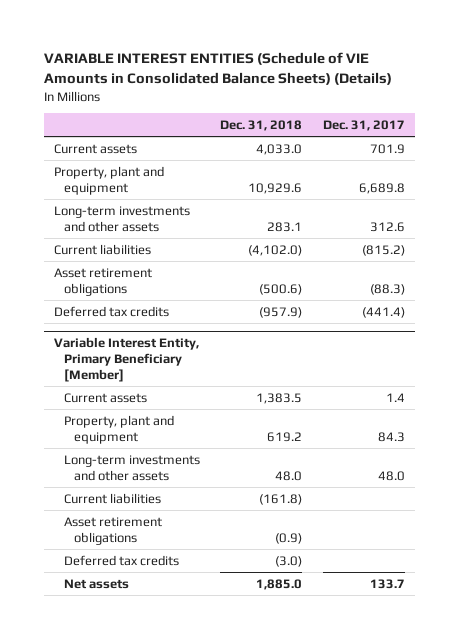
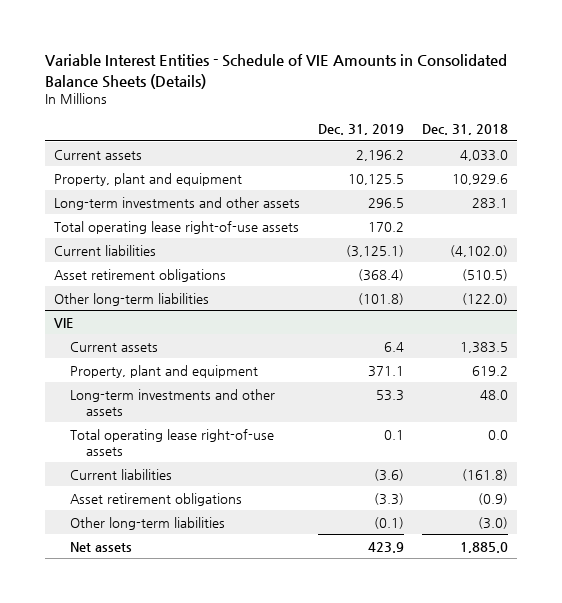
[43,52,392,86] VARIABLE INTEREST ENTITIES (Schedule of VIE Amounts in Consolidated Balance Sheets) (Details) -> [44,54,507,89] Variable Interest Entities - Schedule of VIE Amounts in Consolidated Balance Sheets (Details)
[322,119,405,131] Dec. 31, 2017 -> none
none -> [318,124,405,136] Dec. 31, 2019
none -> [53,220,299,234] Total operating lease right-of-use assets
[53,305,169,317] Deferred tax credits -> none
[259,283,303,295] (500.6) -> [462,268,509,281] (510.5)
none -> [53,292,209,306] Other long-term liabilities
[53,336,199,382] Variable Interest Entity, Primary Beneficiary [Member] -> [53,317,73,328] VIE
none -> [70,428,275,457] Total operating lease right-of-use assets
[63,554,179,566] Deferred tax credits -> none
none -> [70,516,226,530] Other long-term liabilities

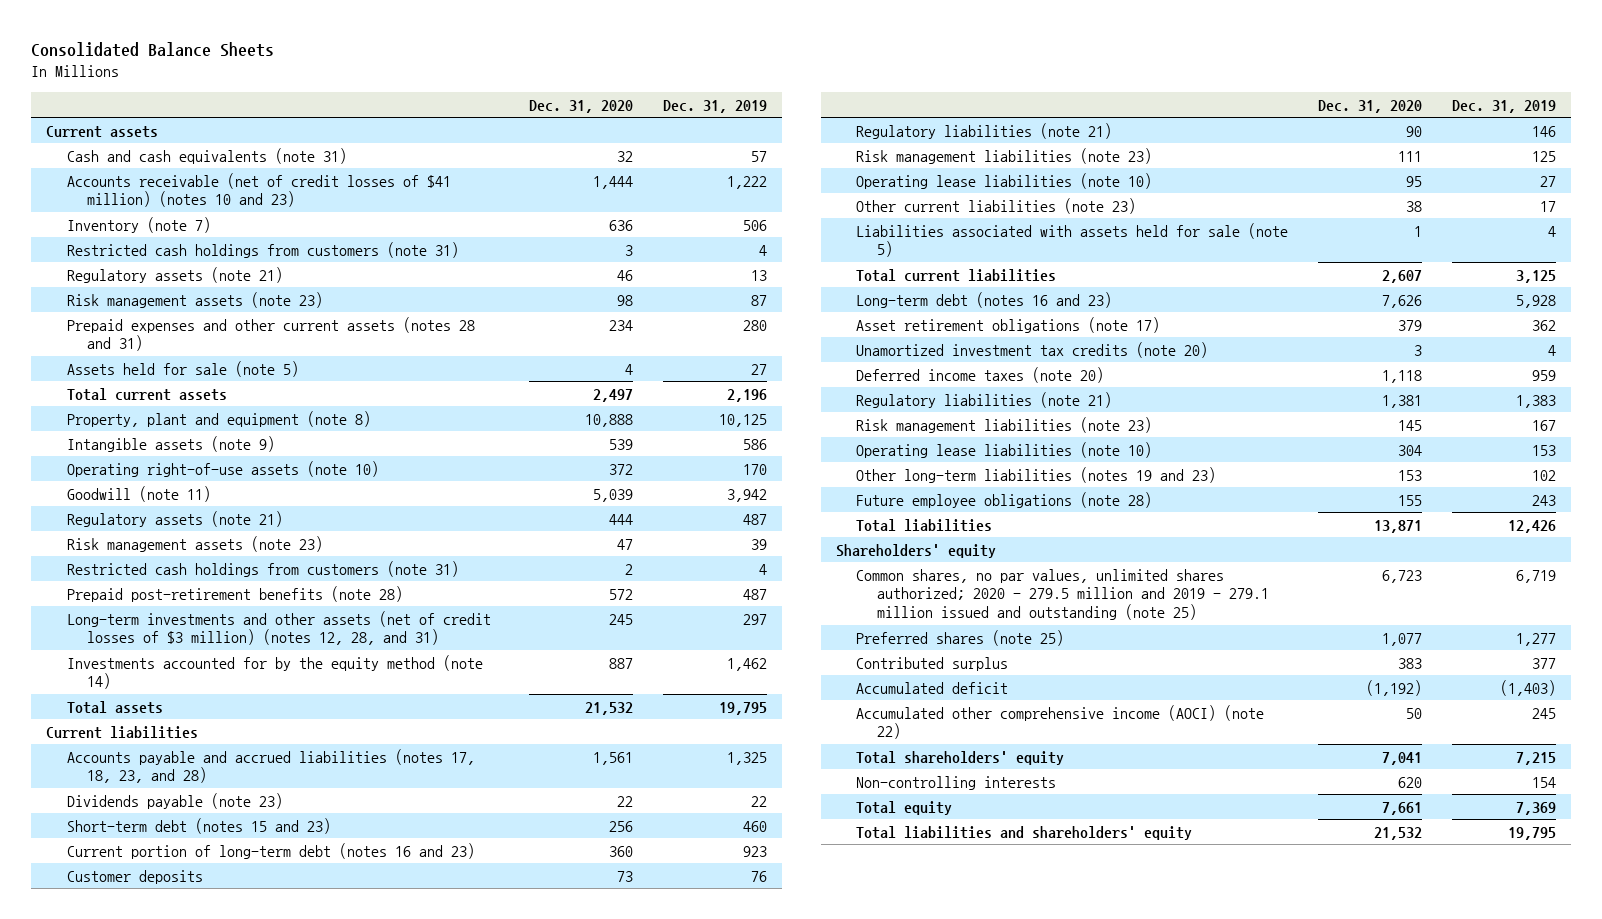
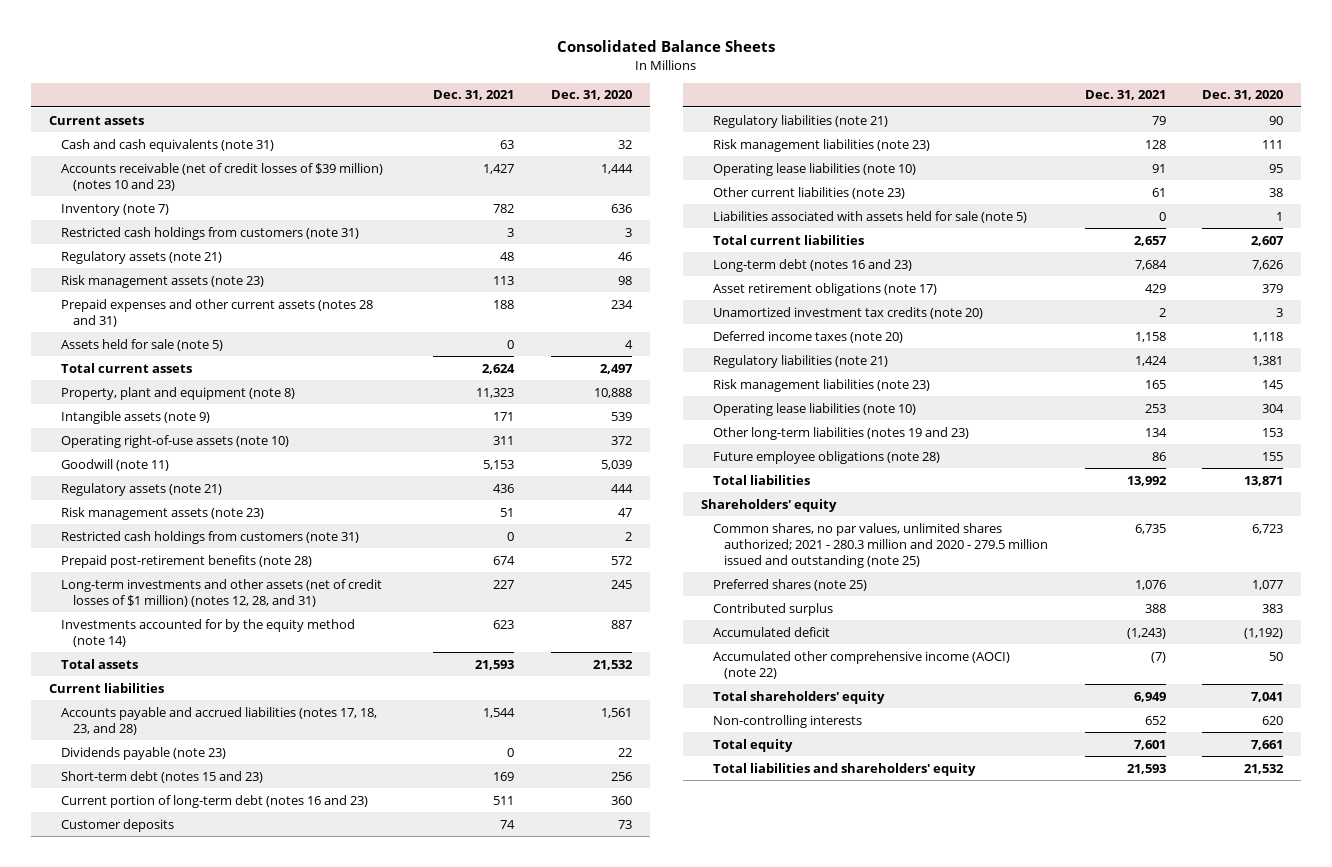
[662,99,767,113] Dec. 31, 2019 -> none
none -> [433,90,515,101] Dec. 31, 2021
[66,172,451,208] Accounts receivable (net of credit losses of $41 million) (notes 10 and 23) -> [61,162,384,191] Accounts receivable (net of credit losses of $39 million) (notes 10 and 23)
[66,610,491,646] Long-term investments and other assets (net of credit losses of $3 million) (notes 12, 28, and 31) -> [61,578,383,607] Long-term investments and other assets (net of credit losses of $1 million) (notes 12, 28, and 31)
[856,568,1270,620] Common shares, no par values, unlimited shares authorized; 2020 - 279.5 million and 2019 - 279.1 million issued and outstanding (note 25) -> [712,522,1049,569] Common shares, no par values, unlimited shares authorized; 2021 - 280.3 million and 2020 - 279.5 million issued and outstanding (note 25)

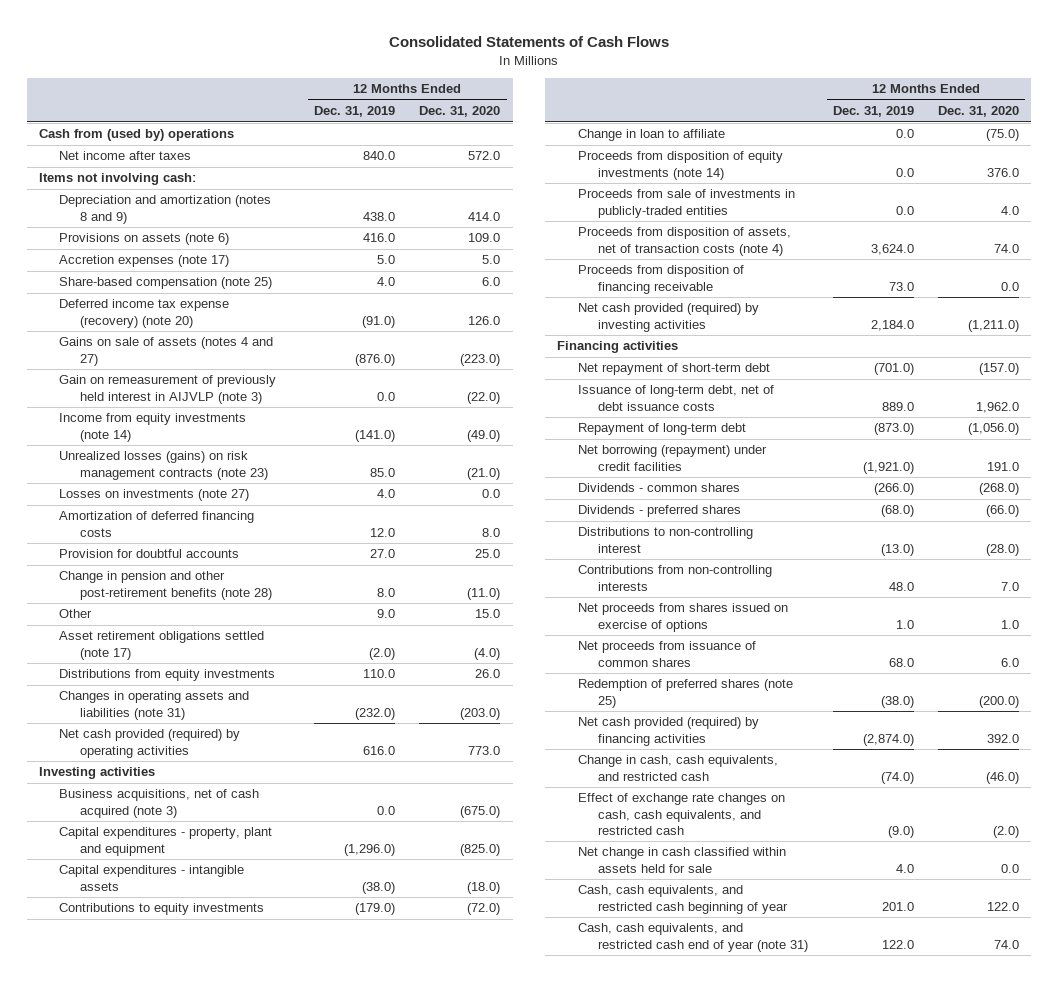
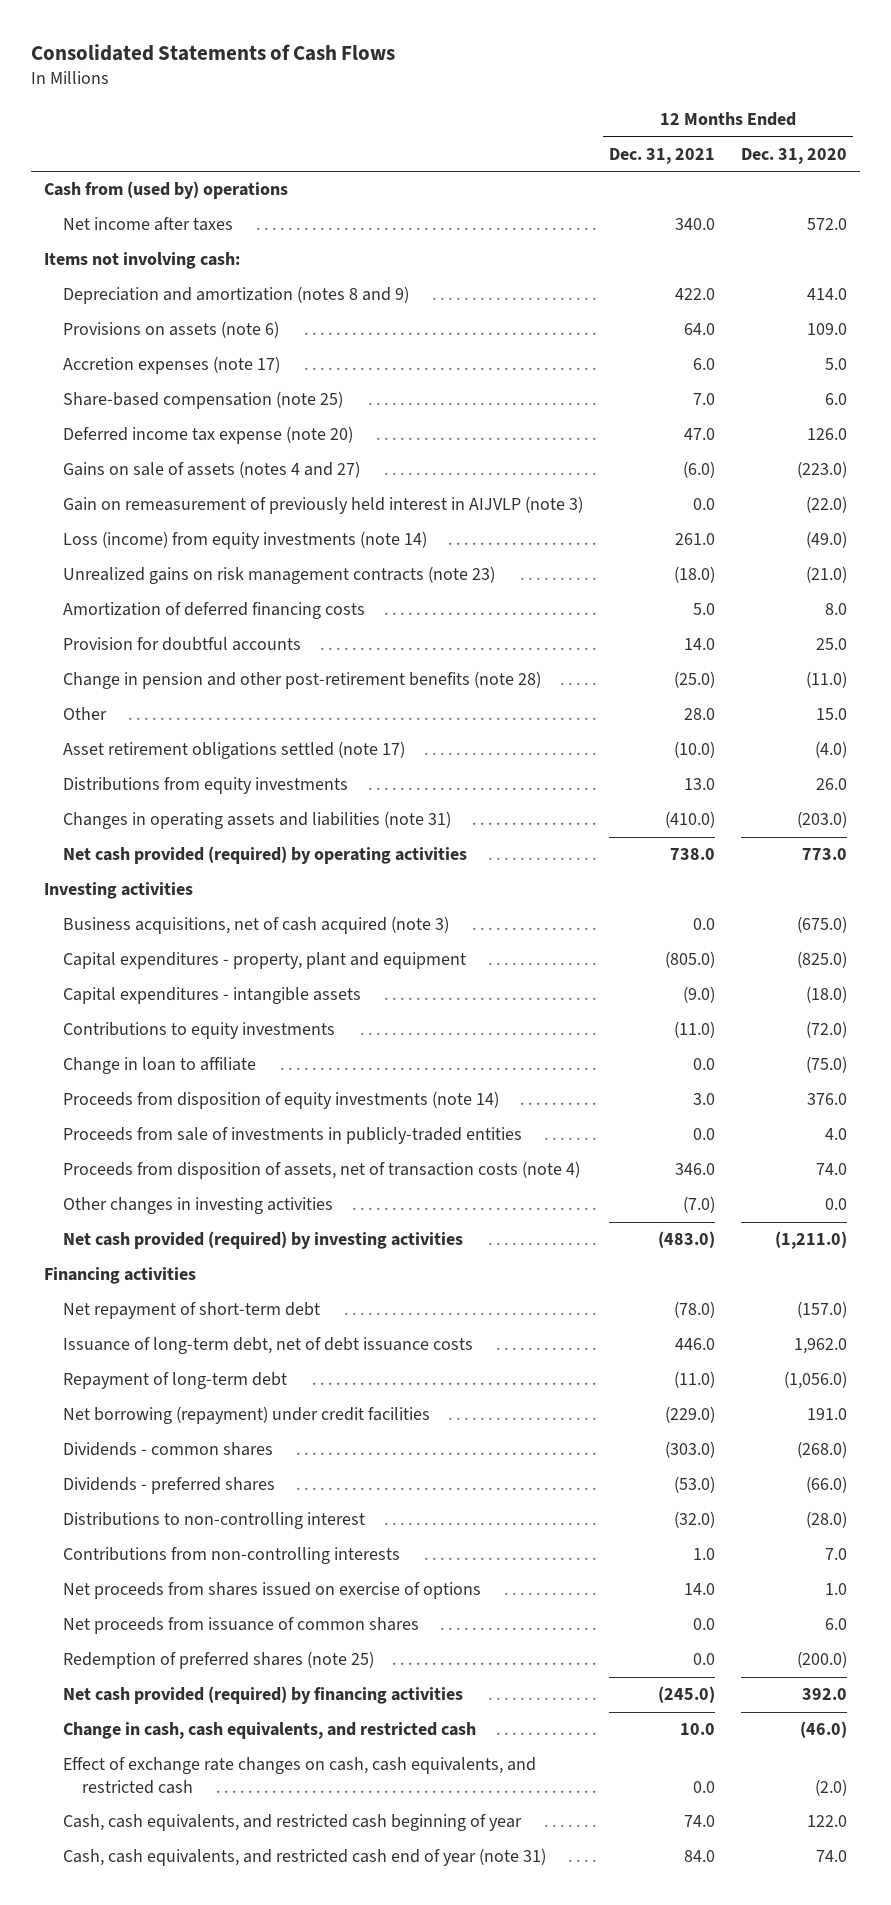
[314,106,396,118] Dec. 31, 2019 -> none
none -> [609,147,716,164] Dec. 31, 2021
[59,299,230,328] Deferred income tax expense (recovery) (note 20) -> [63,426,354,445] Deferred income tax expense (note 20)
[59,489,250,502] Losses on investments (note 27) -> none
[59,413,247,442] Income from equity investments (note 14) -> [63,531,428,550] Loss (income) from equity investments (note 14)
[59,451,268,480] Unrealized losses (gains) on risk management contracts (note 23) -> [63,566,496,585] Unrealized gains on risk management contracts (note 23)
[577,265,744,294] Proceeds from disposition of financing receivable -> none
none -> [63,1197,334,1215] Other changes in investing activities
[577,847,786,873] Net change in cash classified within assets held for sale -> none

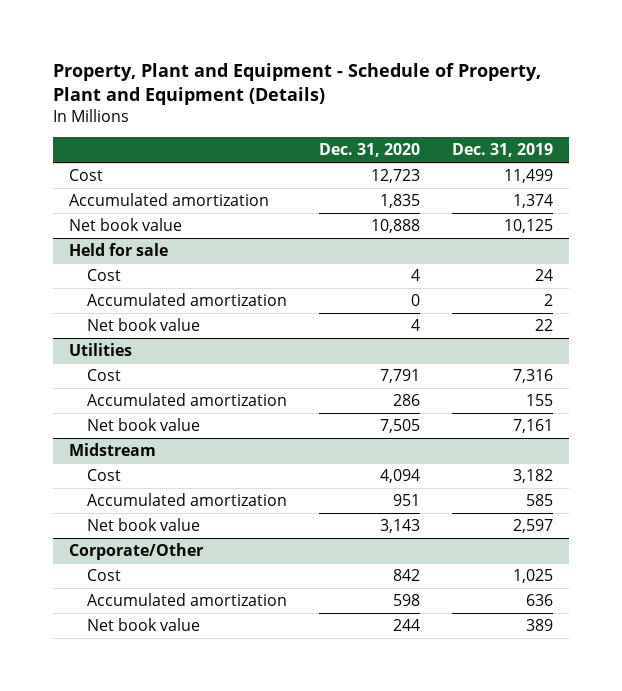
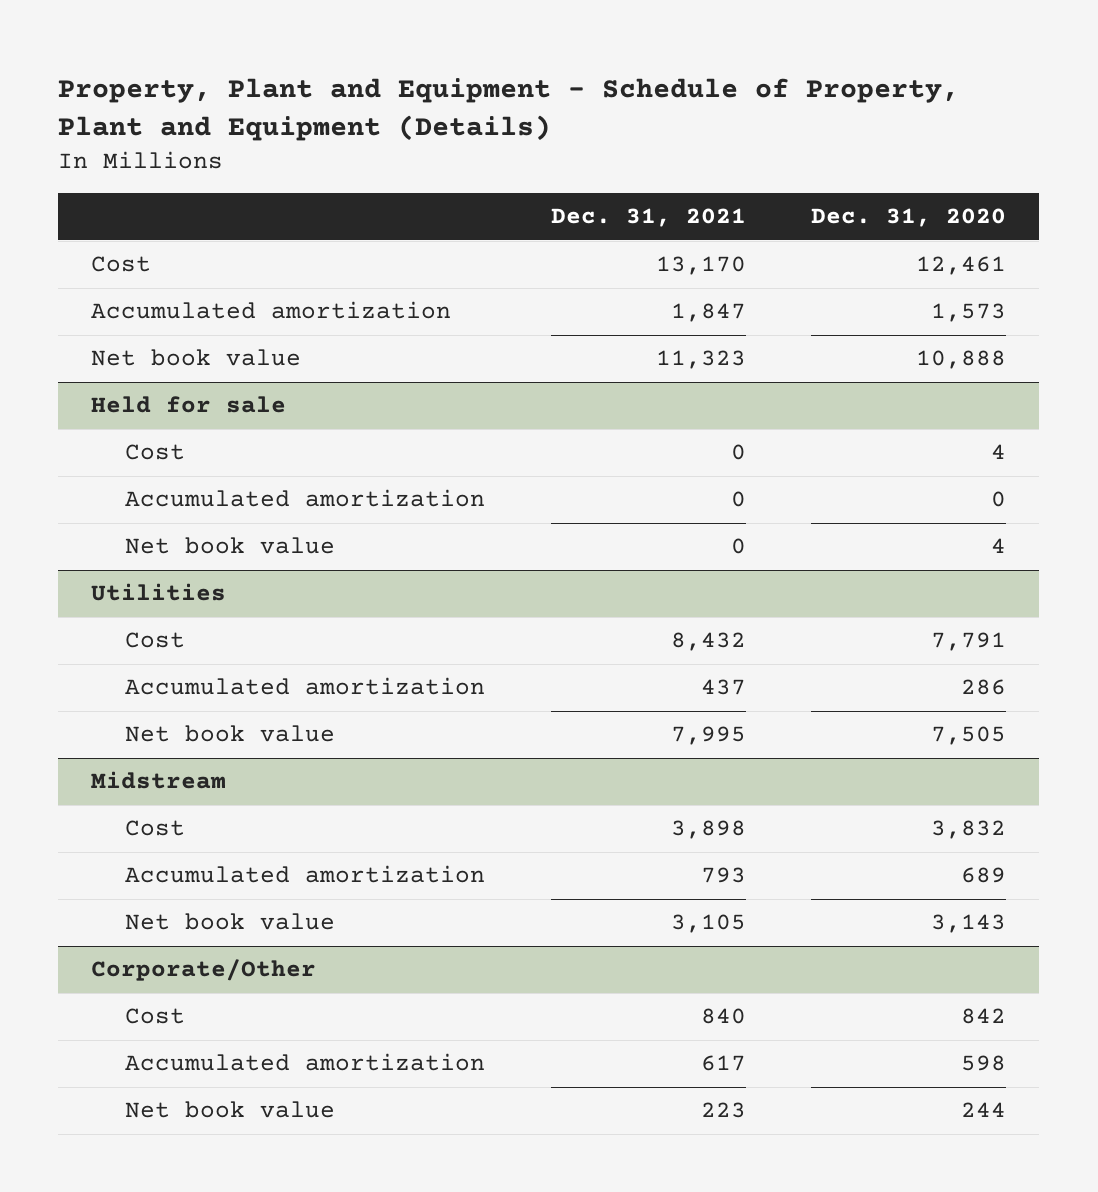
[451,143,553,158] Dec. 31, 2019 -> none
none -> [550,208,746,228] Dec. 31, 2021
[370,169,420,184] 12,723 -> [916,256,1007,276] 12,461
[379,194,420,209] 1,835 -> [931,303,1007,323] 1,573
[379,469,420,484] 4,094 -> [931,820,1007,840] 3,832
[392,494,420,507] 951 -> [961,867,1007,884] 689

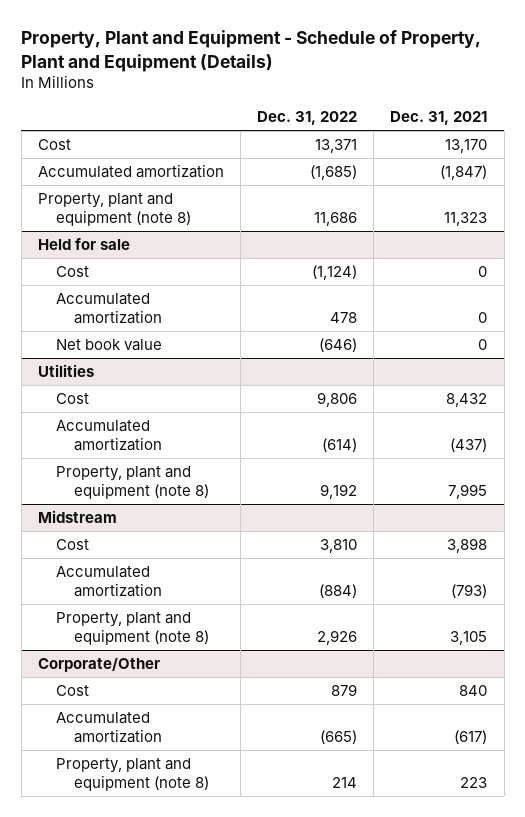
[811,208,1007,228] Dec. 31, 2020 -> none
none -> [257,111,358,126] Dec. 31, 2022
[670,303,746,323] 1,847 -> [440,164,488,180] (1,847)
[91,349,302,367] Net book value -> [37,192,191,227] Property, plant and equipment (note 8)
[700,679,746,696] 437 -> [450,438,488,453] (437)
[125,725,336,743] Net book value -> [55,465,209,500] Property, plant and equipment (note 8)
[700,867,746,884] 793 -> [451,584,488,599] (793)
[125,913,336,931] Net book value -> [55,611,209,646] Property, plant and equipment (note 8)
[700,1055,746,1072] 617 -> [454,730,488,745] (617)
[125,1101,336,1119] Net book value -> [55,757,209,792] Property, plant and equipment (note 8)

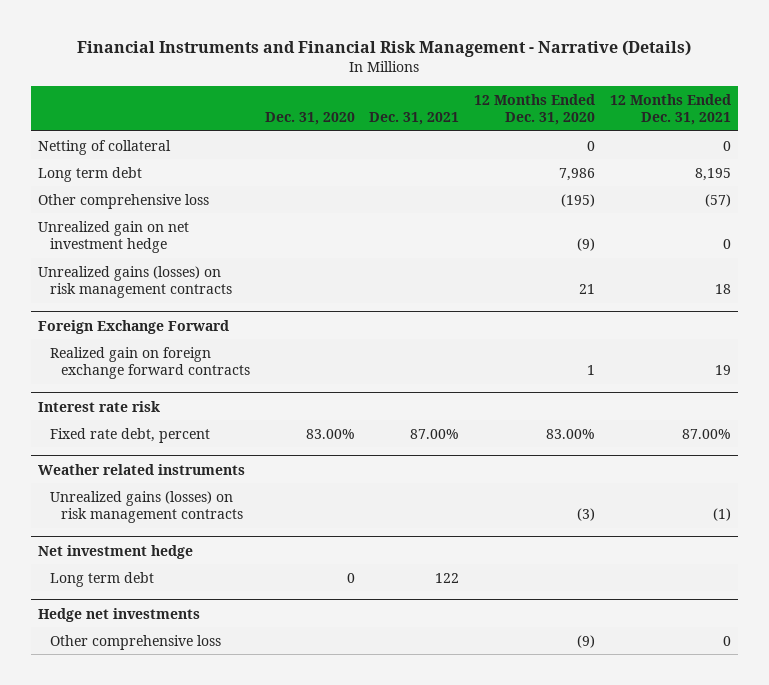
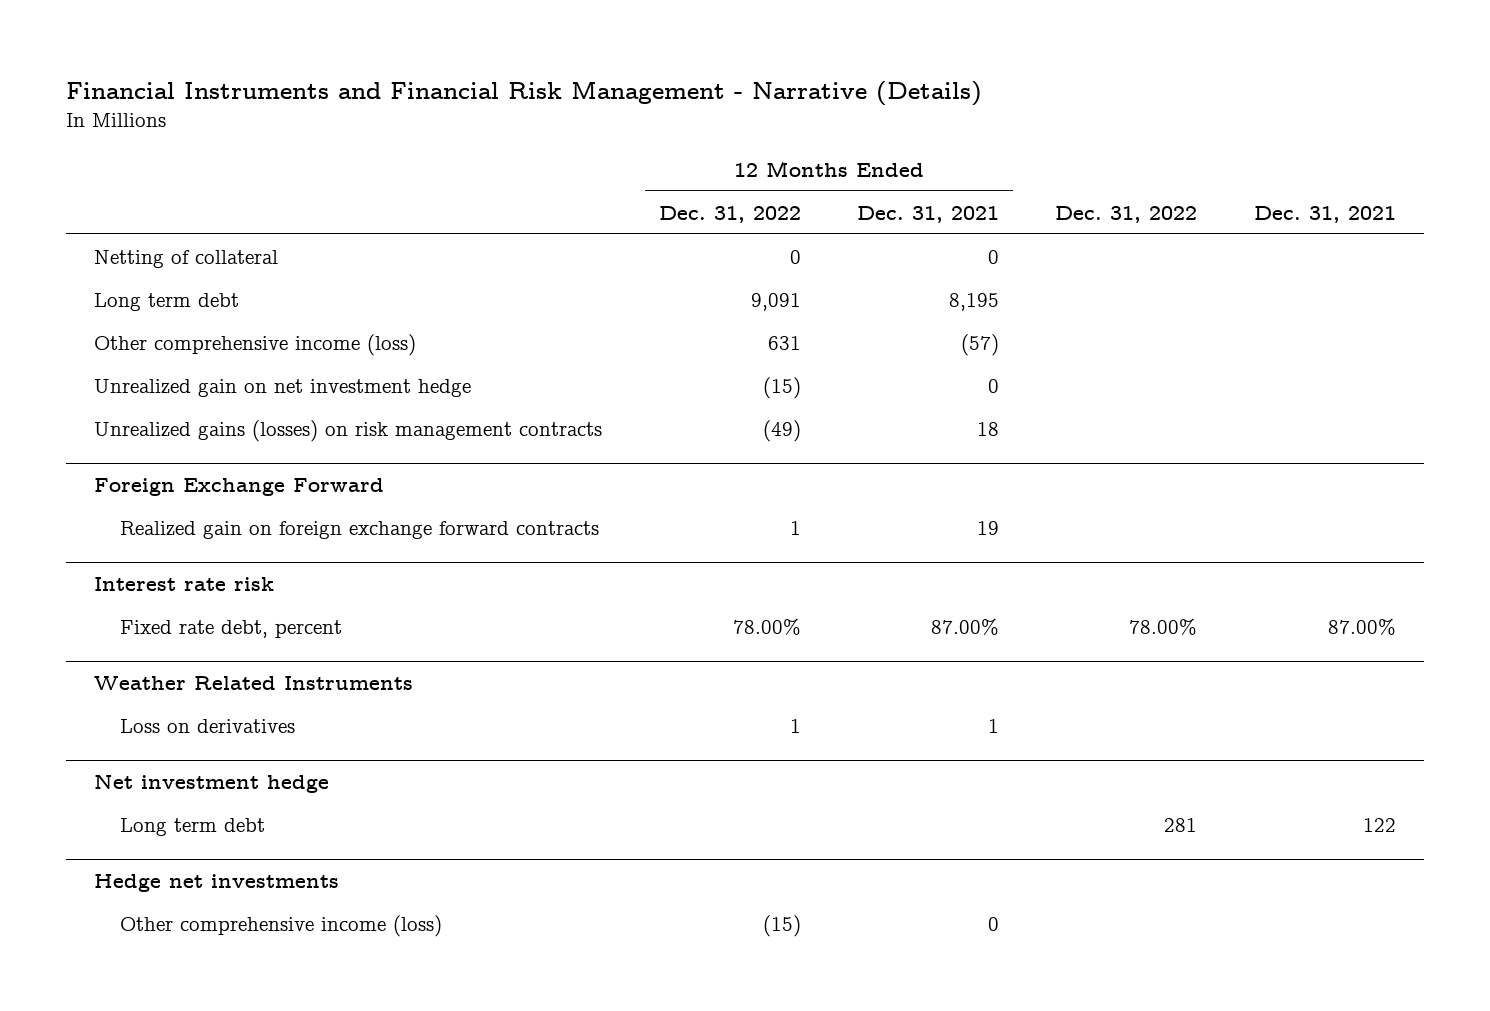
[264,112,355,126] Dec. 31, 2020 -> none
[473,93,595,126] 12 Months Ended Dec. 31, 2020 -> none
none -> [658,205,801,223] Dec. 31, 2022
none -> [1055,205,1198,223] Dec. 31, 2022
[38,193,210,209] Other comprehensive loss -> [94,333,417,356] Other comprehensive income (loss)
[49,490,244,524] Unrealized gains (losses) on risk management contracts -> none
[38,463,246,475] Weather related instruments -> [94,675,414,690] Weather Related Instruments
none -> [120,718,296,733] Loss on derivatives
[49,634,221,650] Other comprehensive loss -> [120,914,443,937] Other comprehensive income (loss)

